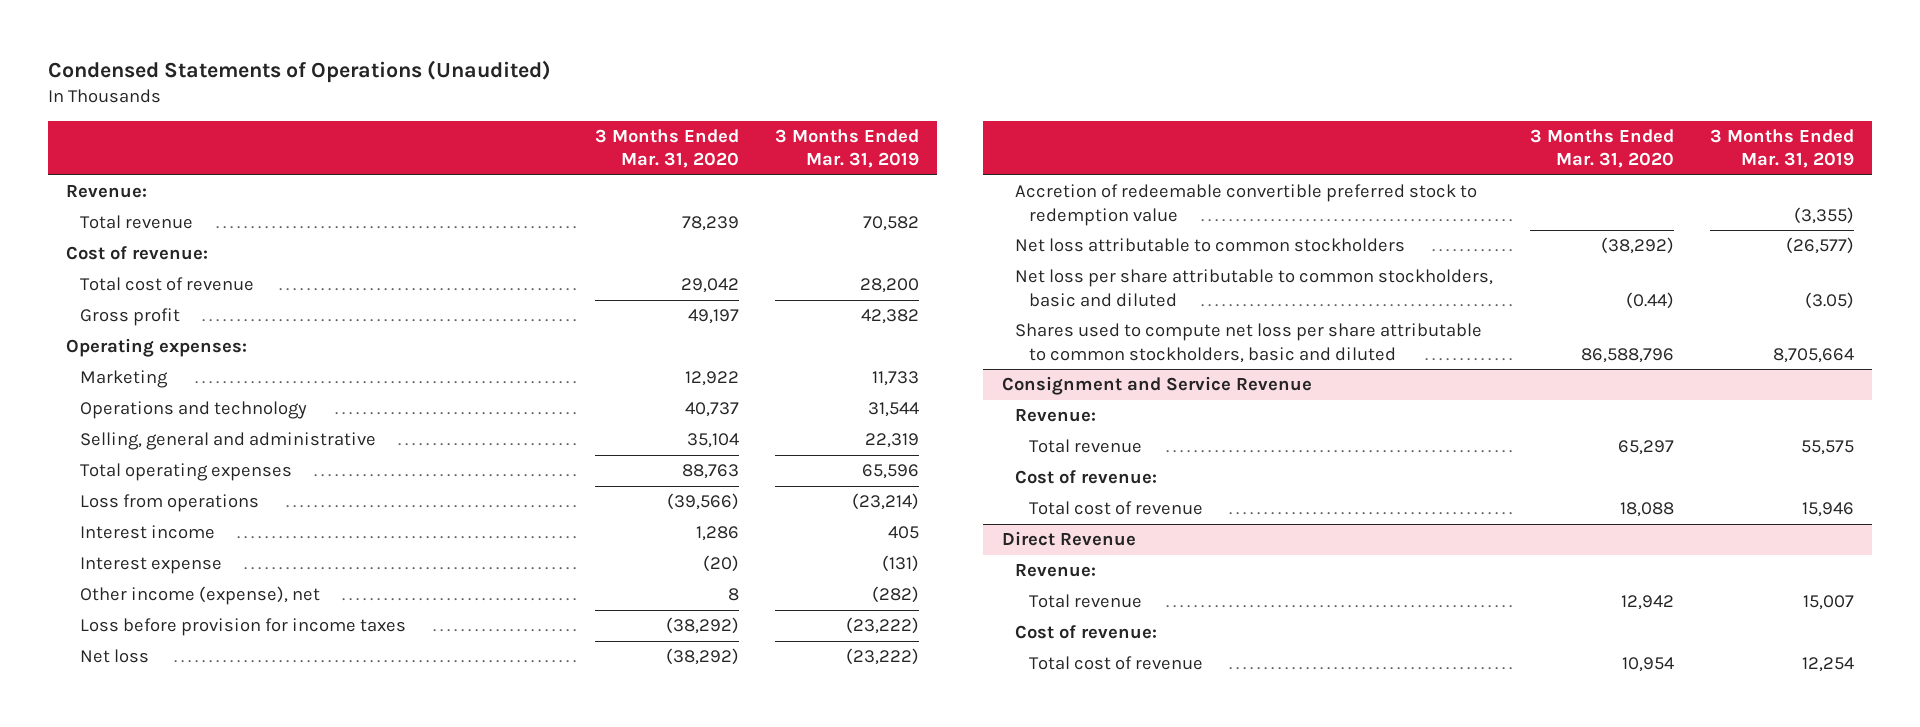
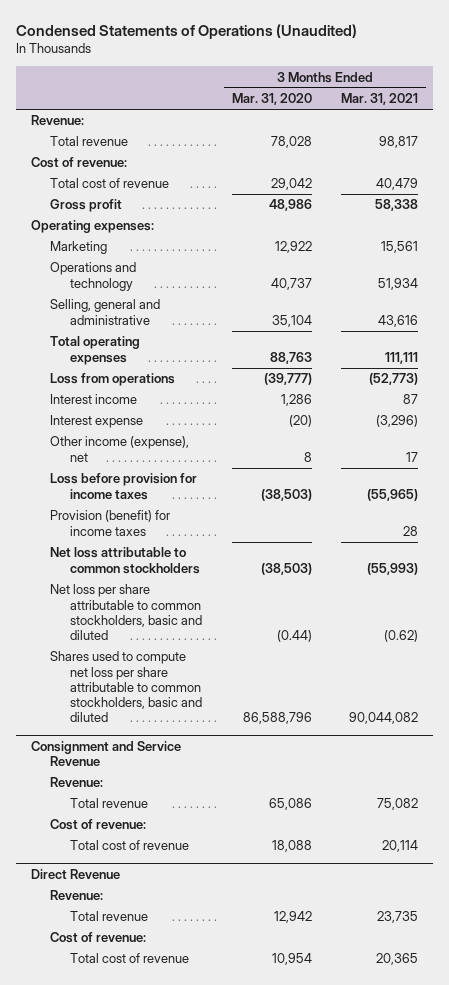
[774,128,919,169] 3 Months Ended Mar. 31, 2019 -> none
none -> [341,93,419,106] Mar. 31, 2021
[681,216,739,232] 78,239 -> [270,136,312,149] 78,028
[687,309,739,325] 49,197 -> [268,199,312,212] 48,986
[666,493,739,511] (39,566) -> [263,373,312,386] (39,777)
[80,649,150,664] Net loss -> none
[1015,184,1478,226] Accretion of redeemable convertible preferred stock to redemption value -> none
[665,617,739,635] (38,292) -> [260,488,312,501] (38,503)
none -> [50,510,171,536] Provision (benefit) for income taxes
[1600,237,1674,255] (38,292) -> [260,562,312,575] (38,503)
[1617,440,1674,456] 65,297 -> [268,798,312,811] 65,086

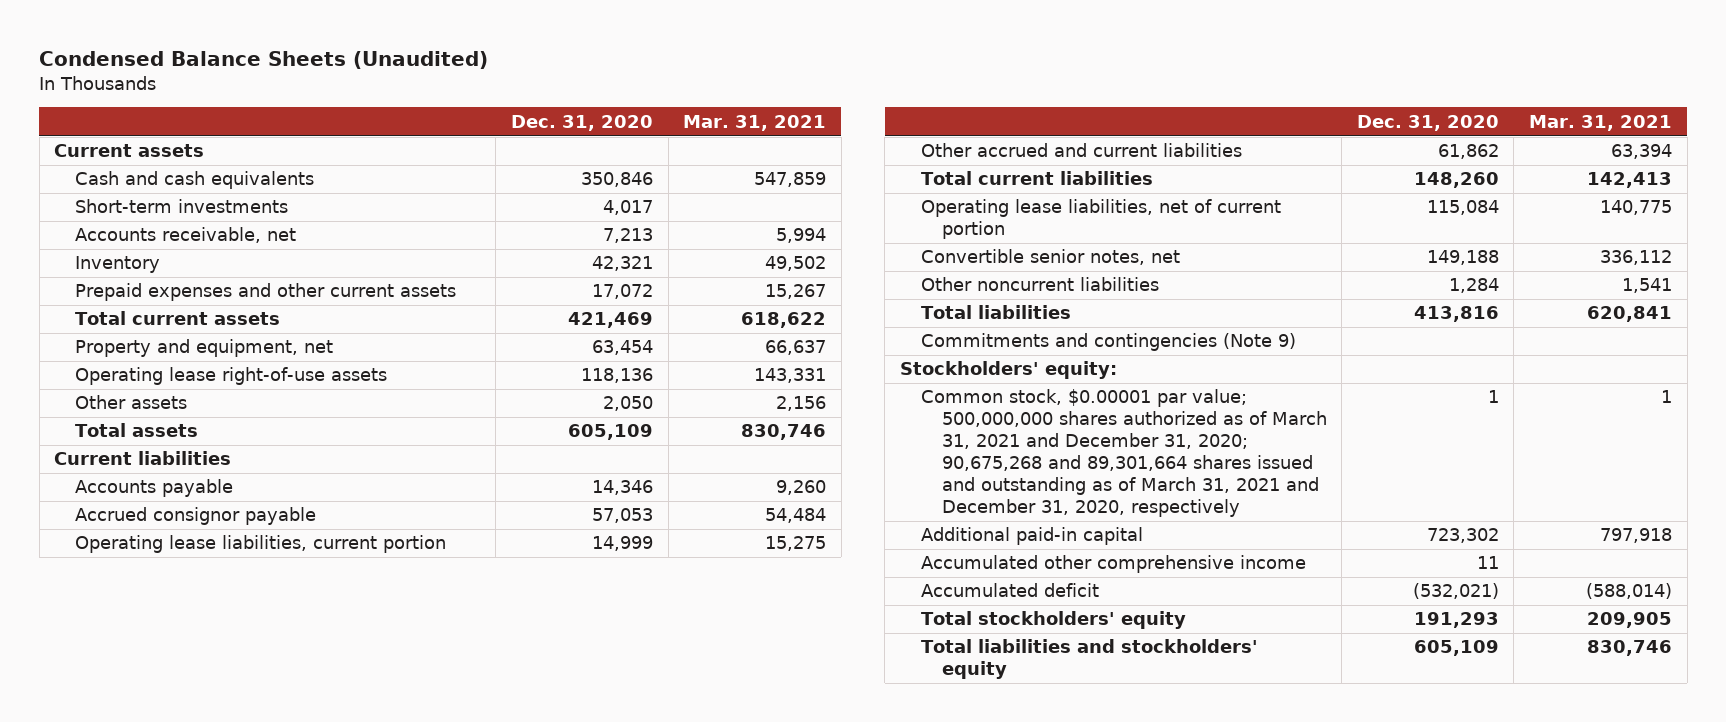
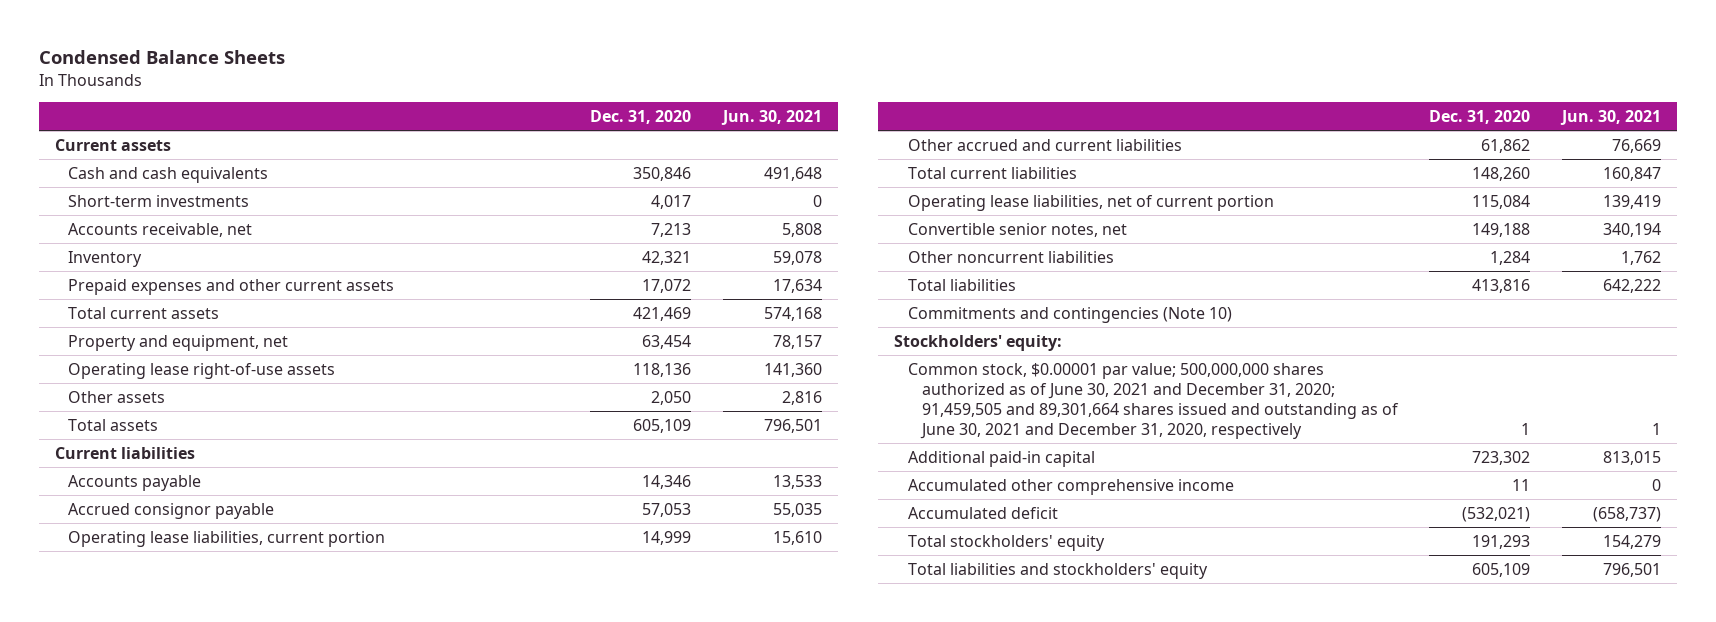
[39,51,489,70] Condensed Balance Sheets (Unaudited) -> [38,49,285,64] Condensed Balance Sheets
[683,114,827,131] Mar. 31, 2021 -> none
none -> [720,110,822,126] Jun. 30, 2021
[920,333,1296,352] Commitments and contingencies (Note 9) -> [907,307,1232,324] Commitments and contingencies (Note 10)
[920,389,1327,518] Common stock, $0.00001 par value; 500,000,000 shares authorized as of March 31, 2021 and December 31, 2020; 90,675,268 and 89,301,664 shares issued and outstanding as of March 31, 2021 and December 31, 2020, respectively -> [907,363,1399,439] Common stock, $0.00001 par value; 500,000,000 shares authorized as of June 30, 2021 and December 31, 2020; 91,459,505 and 89,301,664 shares issued and outstanding as of June 30, 2021 and December 31, 2020, respectively

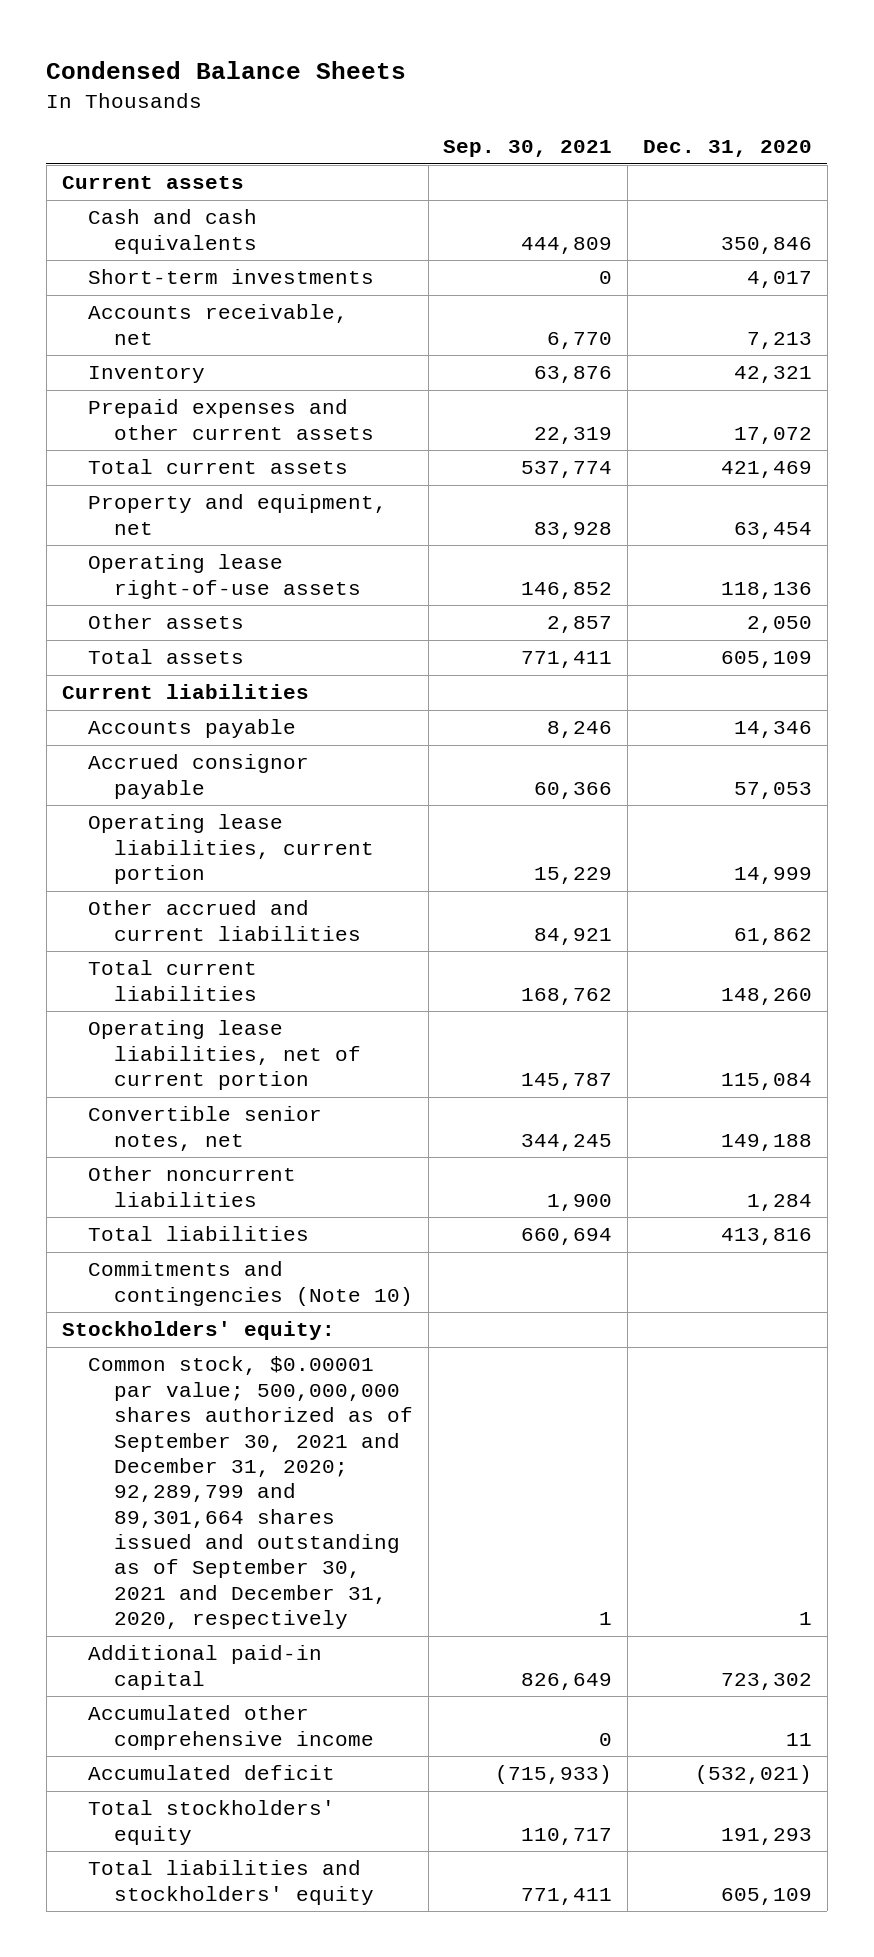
[720,110,822,126] Jun. 30, 2021 -> none
none -> [443,140,613,158] Sep. 30, 2021
[907,363,1399,439] Common stock, $0.00001 par value; 500,000,000 shares authorized as of June 30, 2021 and December 31, 2020; 91,459,505 and 89,301,664 shares issued and outstanding as of June 30, 2021 and December 31, 2020, respectively -> [87,1356,413,1630] Common stock, $0.00001 par value; 500,000,000 shares authorized as of September 30, 2021 and December 31, 2020; 92,289,799 and 89,301,664 shares issued and outstanding as of September 30, 2021 and December 31, 2020, respectively

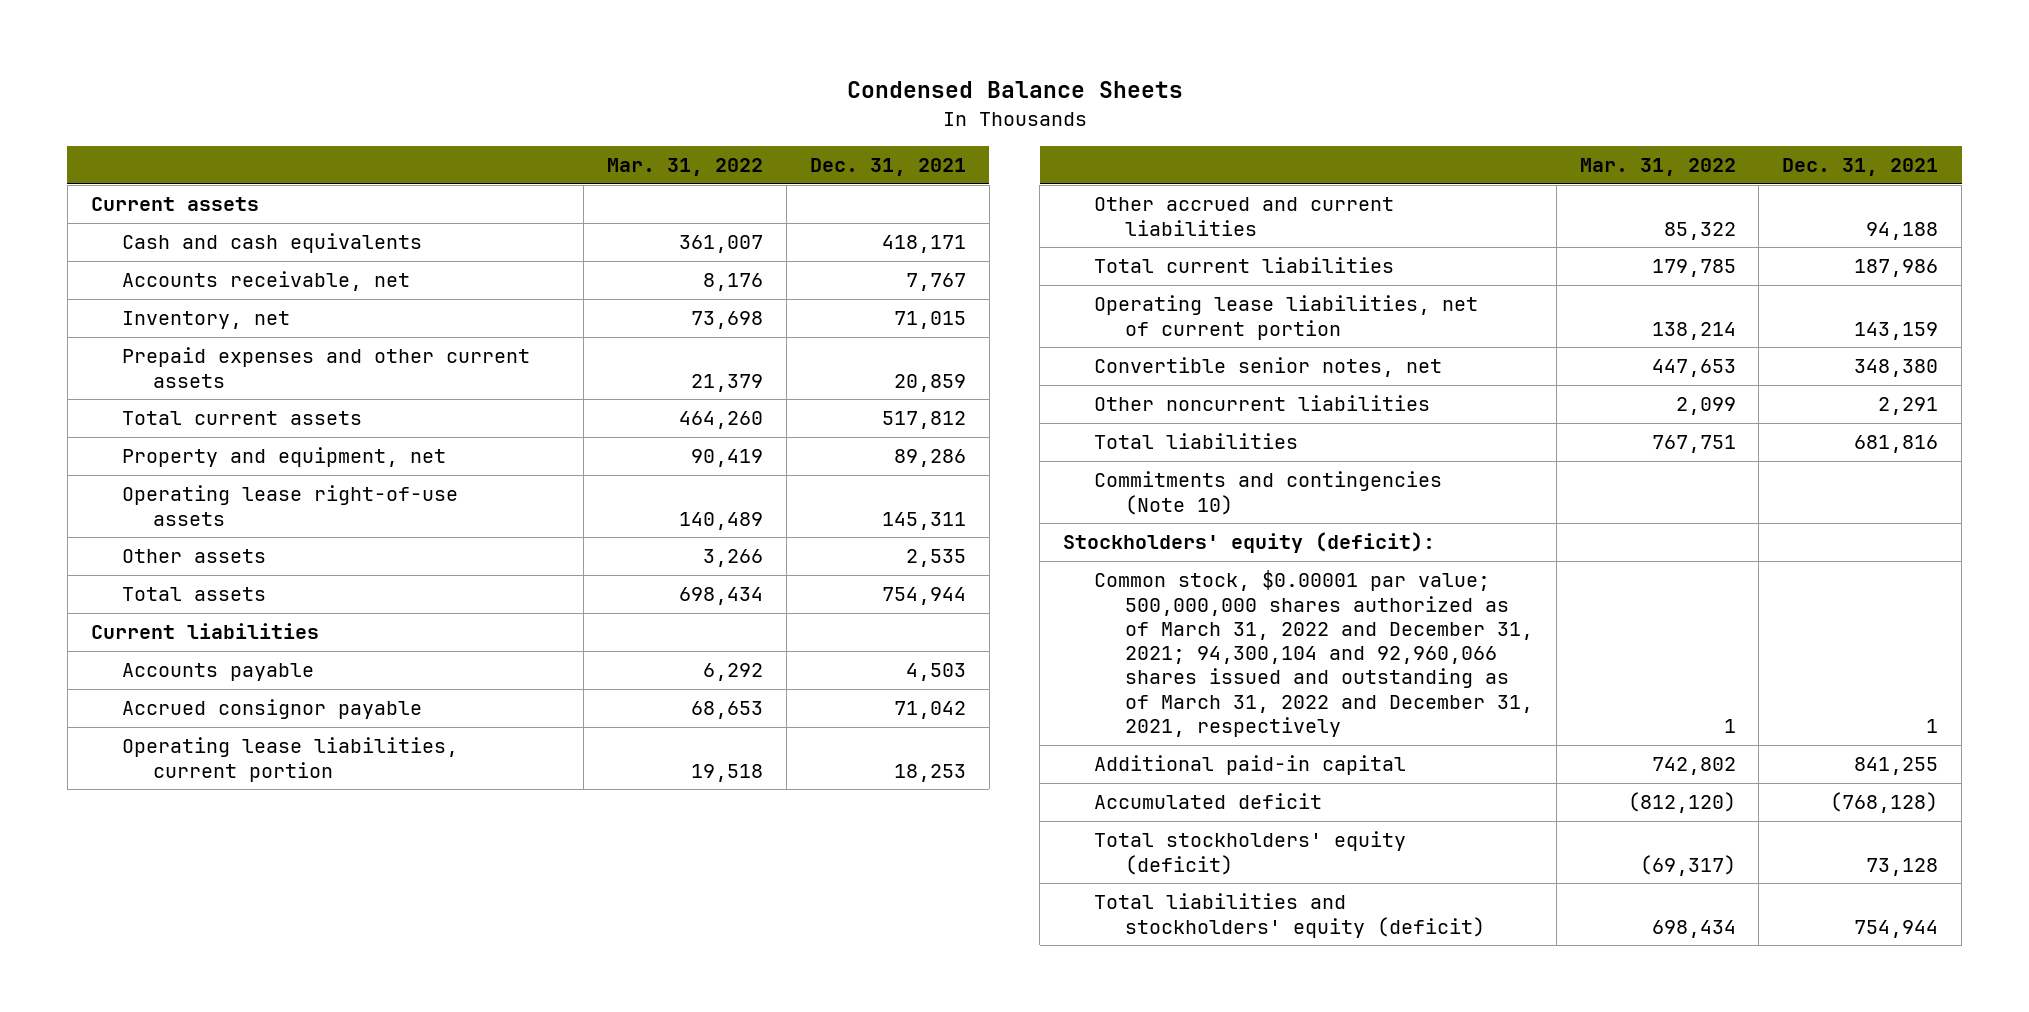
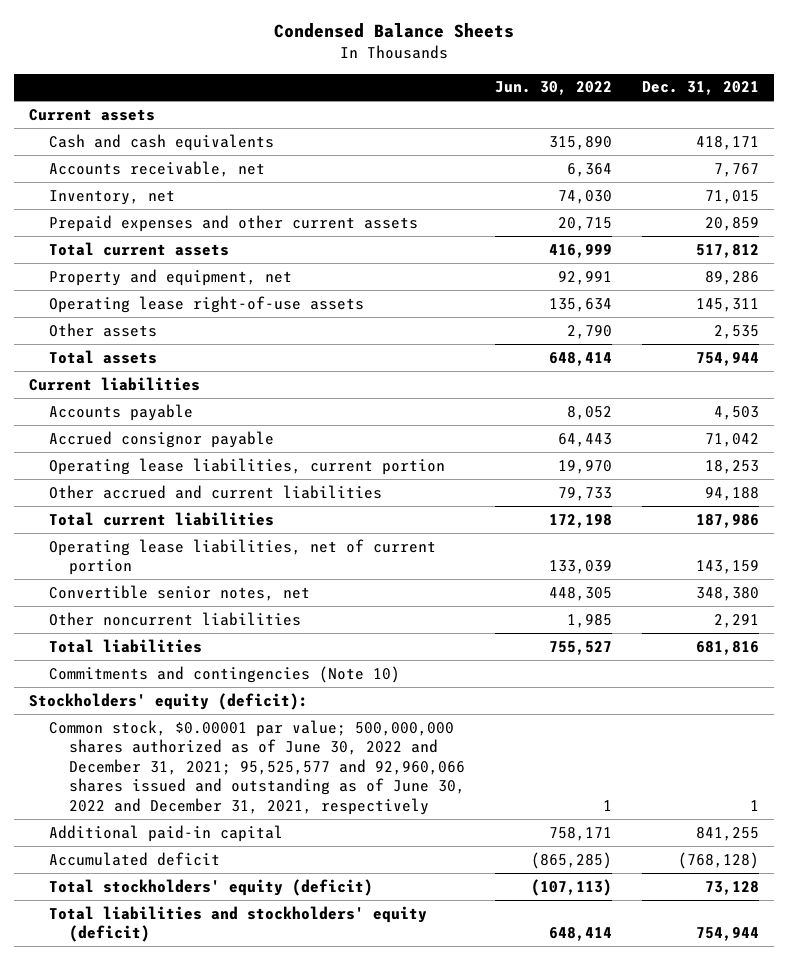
[607,158,764,177] Mar. 31, 2022 -> none
none -> [494,81,612,96] Jun. 30, 2022
[1093,570,1533,737] Common stock, $0.00001 par value; 500,000,000 shares authorized as of March 31, 2022 and December 31, 2021; 94,300,104 and 92,960,066 shares issued and outstanding as of March 31, 2022 and December 31, 2021, respectively -> [48,719,465,815] Common stock, $0.00001 par value; 500,000,000 shares authorized as of June 30, 2022 and December 31, 2021; 95,525,577 and 92,960,066 shares issued and outstanding as of June 30, 2022 and December 31, 2021, respectively

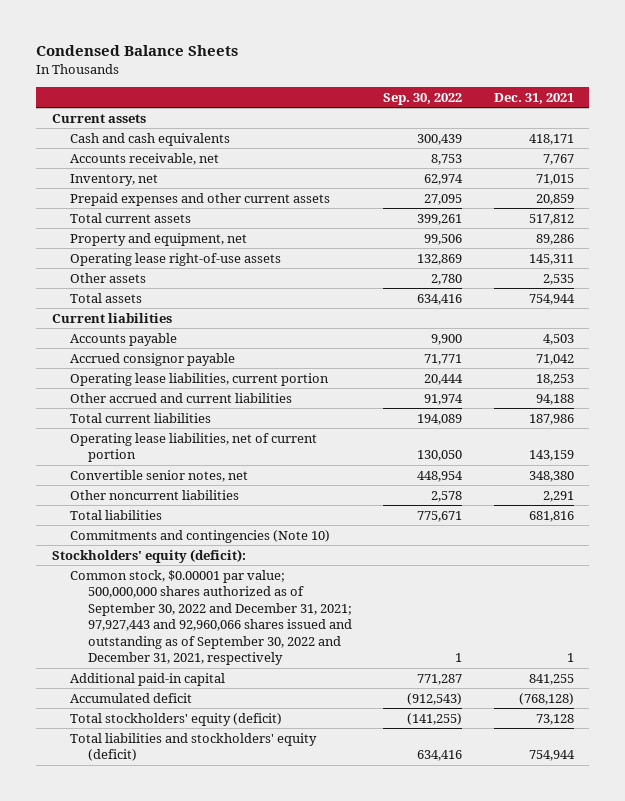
[494,81,612,96] Jun. 30, 2022 -> none
none -> [383,92,463,105] Sep. 30, 2022
[48,719,465,815] Common stock, $0.00001 par value; 500,000,000 shares authorized as of June 30, 2022 and December 31, 2021; 95,525,577 and 92,960,066 shares issued and outstanding as of June 30, 2022 and December 31, 2021, respectively -> [69,569,353,666] Common stock, $0.00001 par value; 500,000,000 shares authorized as of September 30, 2022 and December 31, 2021; 97,927,443 and 92,960,066 shares issued and outstanding as of September 30, 2022 and December 31, 2021, respectively

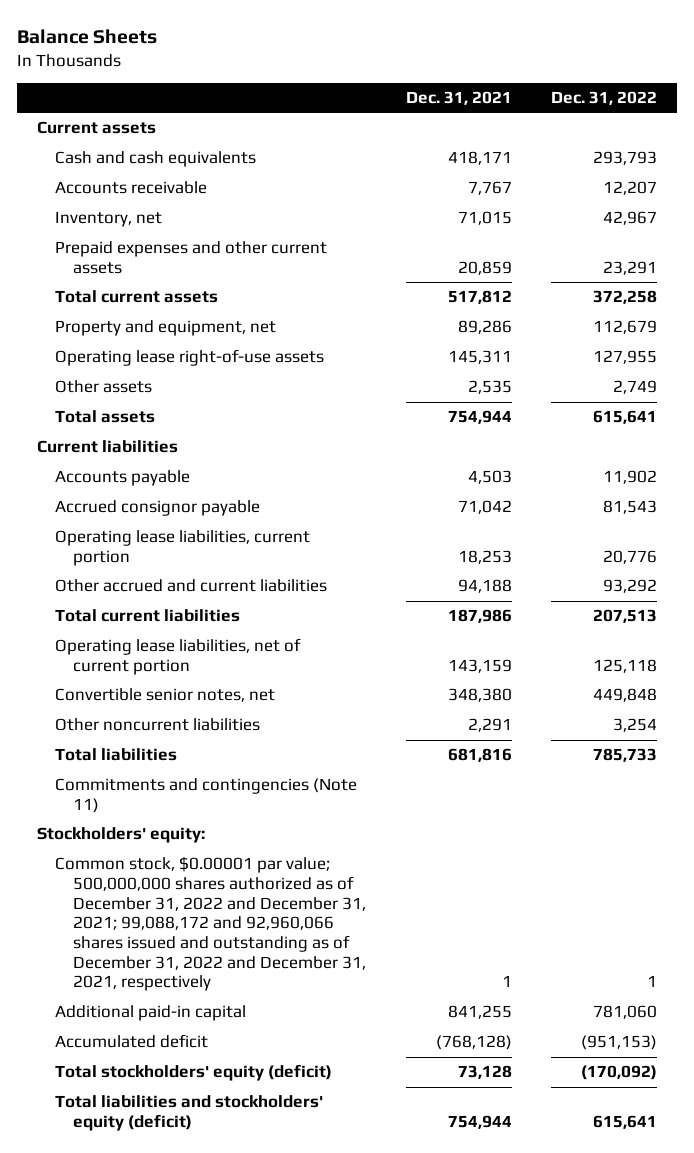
[35,45,238,57] Condensed Balance Sheets -> [16,29,157,45] Balance Sheets
[383,92,463,105] Sep. 30, 2022 -> none
none -> [551,91,658,106] Dec. 31, 2022
[69,152,219,165] Accounts receivable, net -> [54,181,207,195] Accounts receivable
[69,529,330,543] Commitments and contingencies (Note 10) -> [54,778,357,813] Commitments and contingencies (Note 11)
[51,548,246,563] Stockholders' equity (deficit): -> [36,827,205,844] Stockholders' equity:
[69,569,353,666] Common stock, $0.00001 par value; 500,000,000 shares authorized as of September 30, 2022 and December 31, 2021; 97,927,443 and 92,960,066 shares issued and outstanding as of September 30, 2022 and December 31, 2021, respectively -> [54,856,366,992] Common stock, $0.00001 par value; 500,000,000 shares authorized as of December 31, 2022 and December 31, 2021; 99,088,172 and 92,960,066 shares issued and outstanding as of December 31, 2022 and December 31, 2021, respectively

